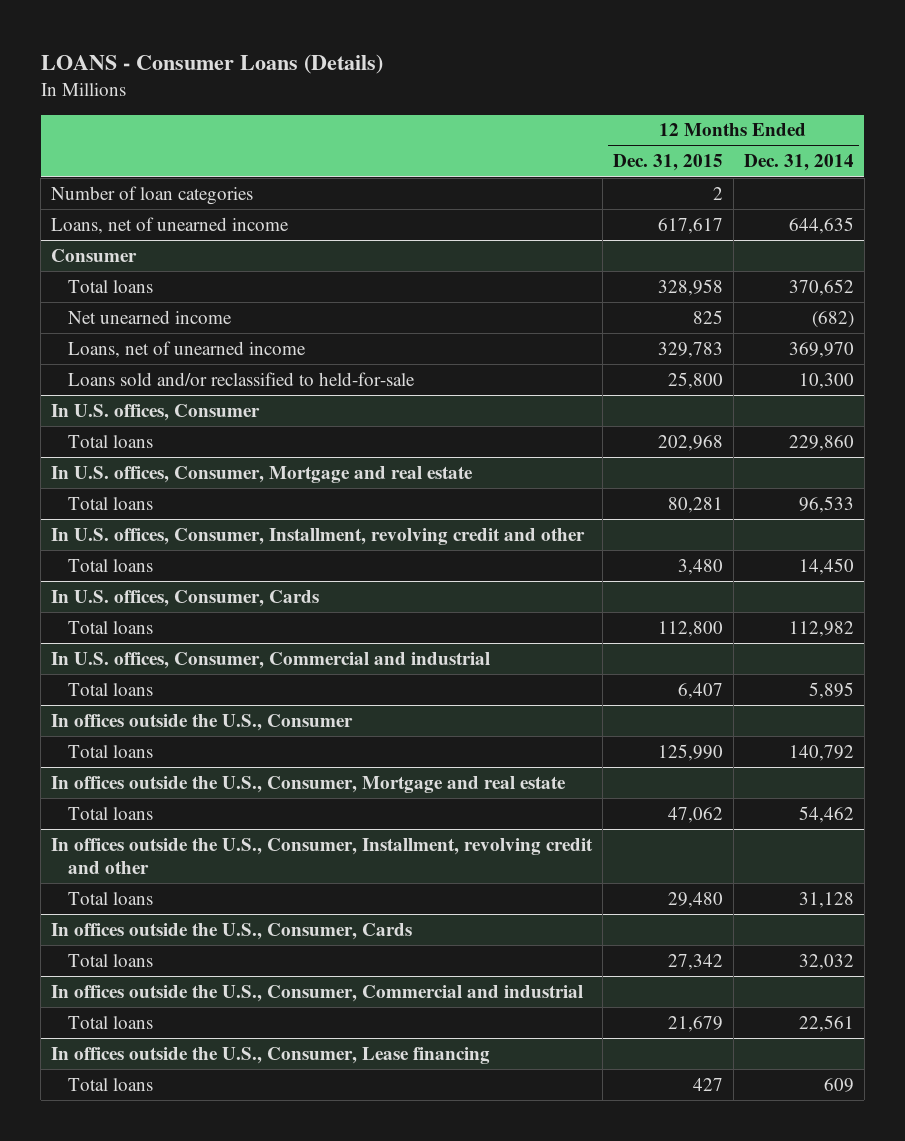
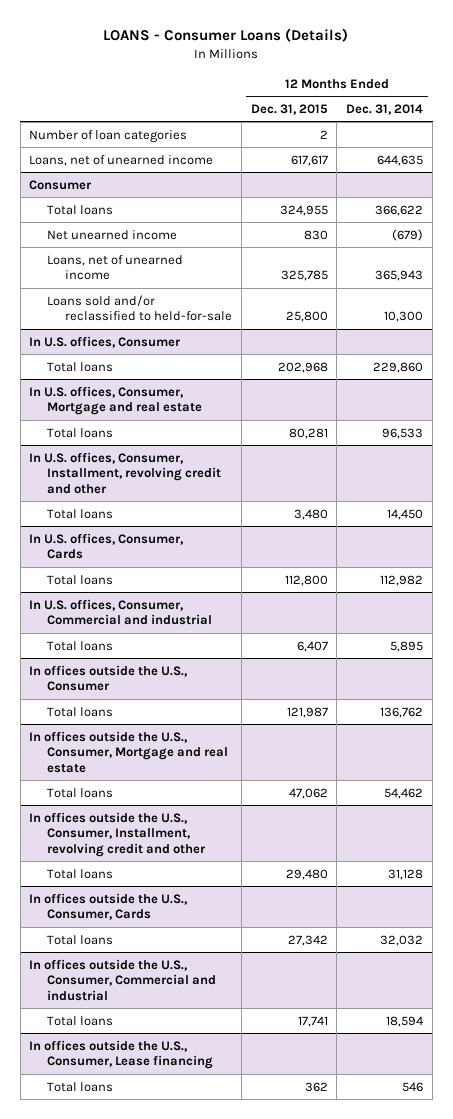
[658,278,724,296] 328,958 -> [279,204,328,216] 324,955
[788,278,854,296] 370,652 -> [375,204,424,216] 366,622
[693,309,724,324] 825 -> [303,229,328,240] 830
[811,310,854,328] (682) -> [392,228,424,241] (679)
[658,341,724,358] 329,783 -> [280,270,328,282] 325,785
[788,341,854,358] 369,970 -> [375,270,424,282] 365,943
[658,743,724,761] 125,990 -> [286,706,328,718] 121,987
[788,744,854,761] 140,792 -> [380,706,424,718] 136,762
[668,1015,724,1032] 21,679 -> [297,1015,328,1027] 17,741
[798,1014,854,1032] 22,561 -> [386,1015,424,1027] 18,594
[693,1077,724,1091] 427 -> [304,1081,328,1092] 362
[823,1077,854,1092] 609 -> [402,1081,424,1092] 546

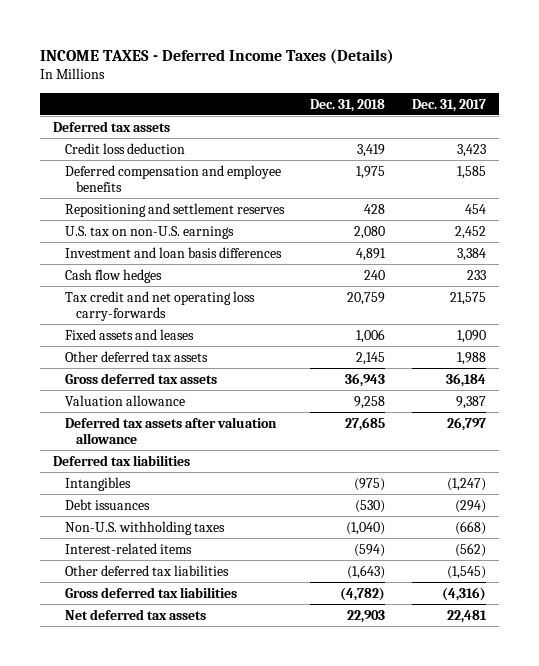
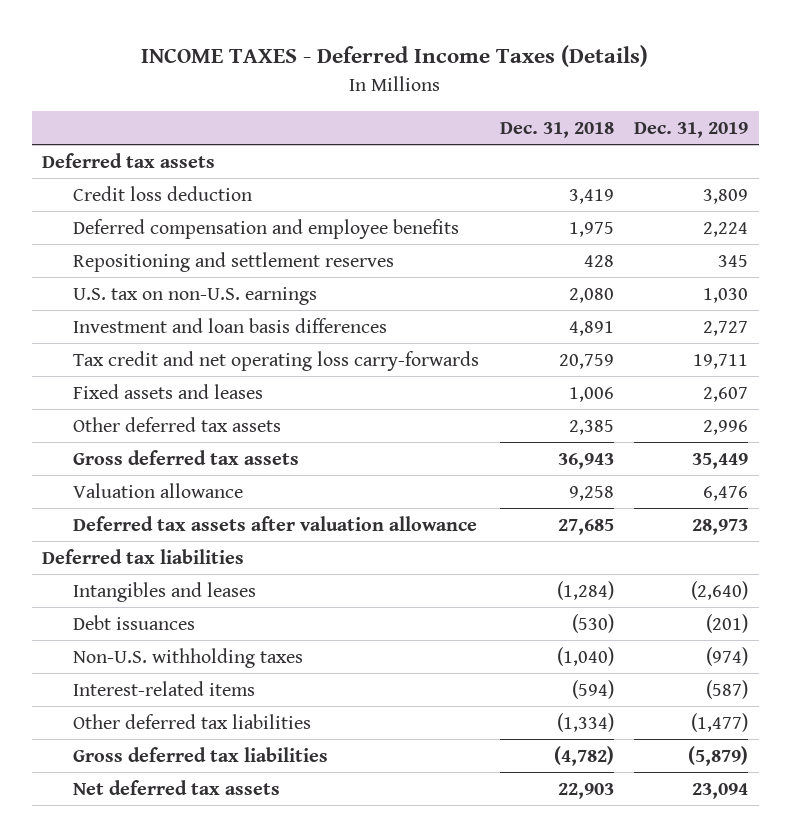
[411,98,486,112] Dec. 31, 2017 -> none
none -> [634,121,749,138] Dec. 31, 2019
[64,268,162,283] Cash flow hedges -> none
[356,351,386,365] 2,145 -> [568,419,614,435] 2,385
[64,476,131,491] Intangibles -> none
none -> [73,581,257,602] Intangibles and leases
[347,564,386,579] (1,643) -> [556,712,614,732] (1,334)

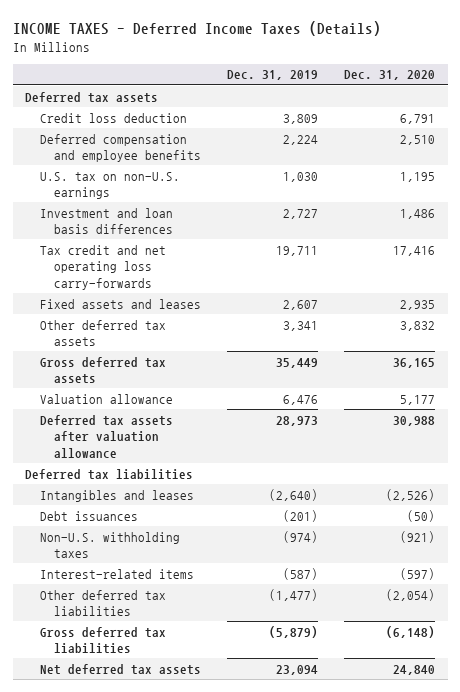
[499,121,614,138] Dec. 31, 2018 -> none
none -> [343,70,435,81] Dec. 31, 2020
[73,251,395,272] Repositioning and settlement reserves -> none
[703,419,749,435] 2,996 -> [282,320,318,331] 3,341

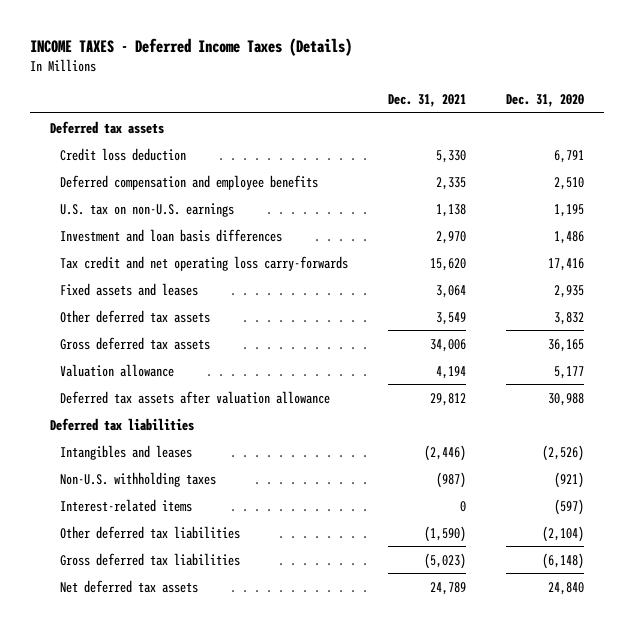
[226,70,318,81] Dec. 31, 2019 -> none
none -> [388,93,467,107] Dec. 31, 2021
[39,510,138,521] Debt issuances -> none
[385,588,435,601] (2,054) -> [542,525,585,542] (2,104)

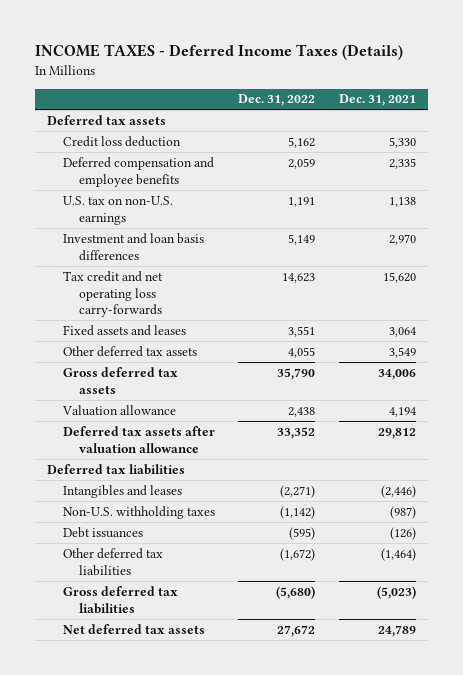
[506,93,585,107] Dec. 31, 2020 -> none
none -> [238,94,316,107] Dec. 31, 2022
[60,498,193,512] Interest-related items -> none
none -> [62,526,143,538] Debt issuances
[424,525,467,542] (1,590) -> [380,547,416,561] (1,464)

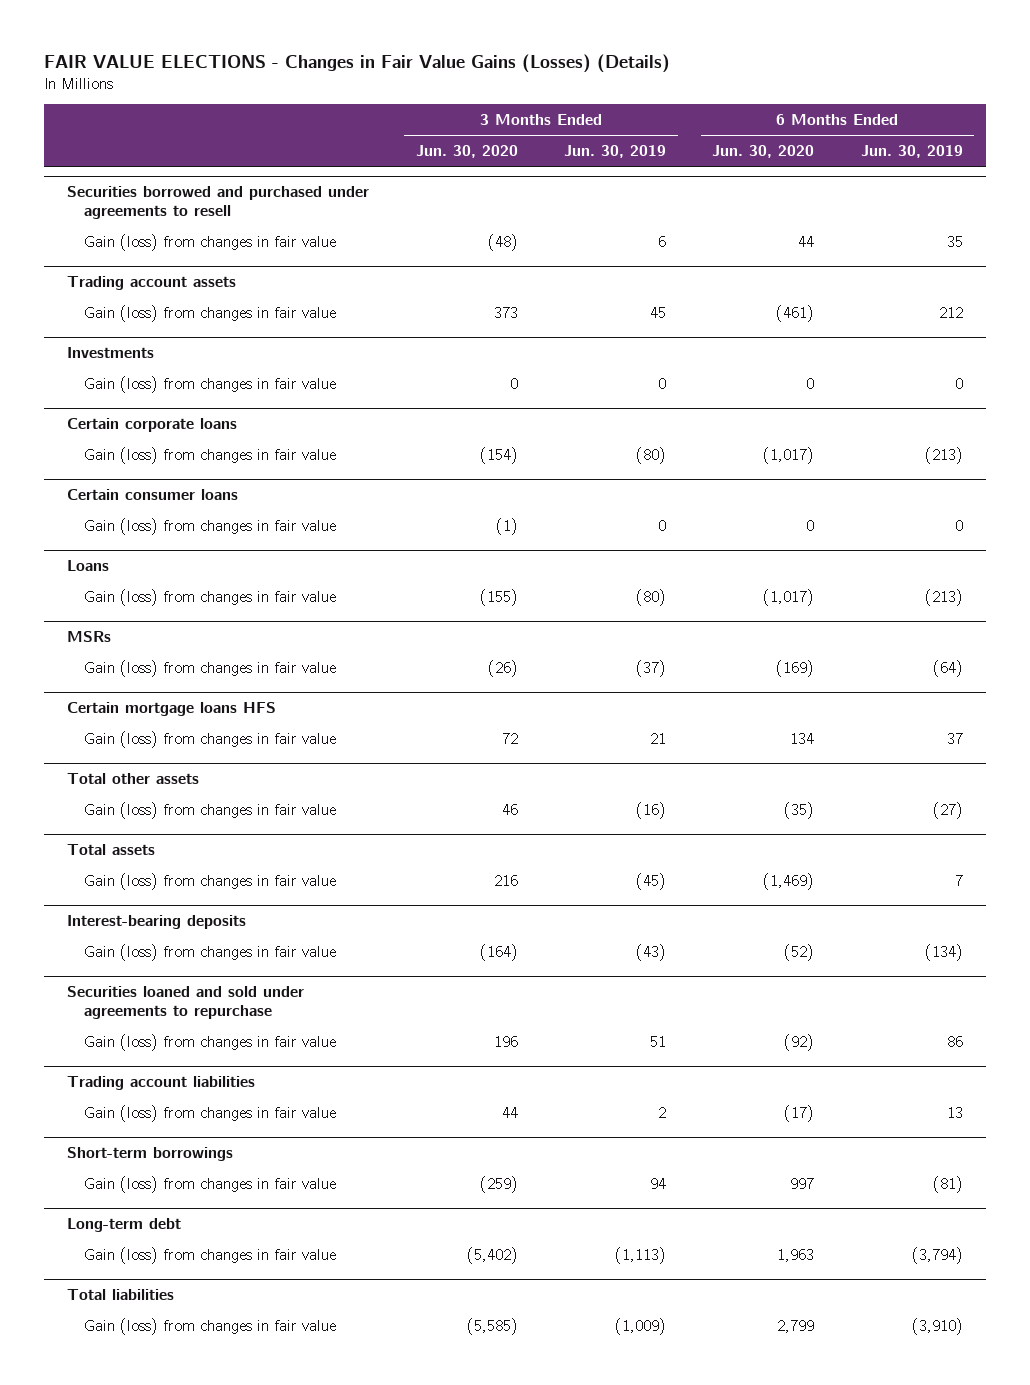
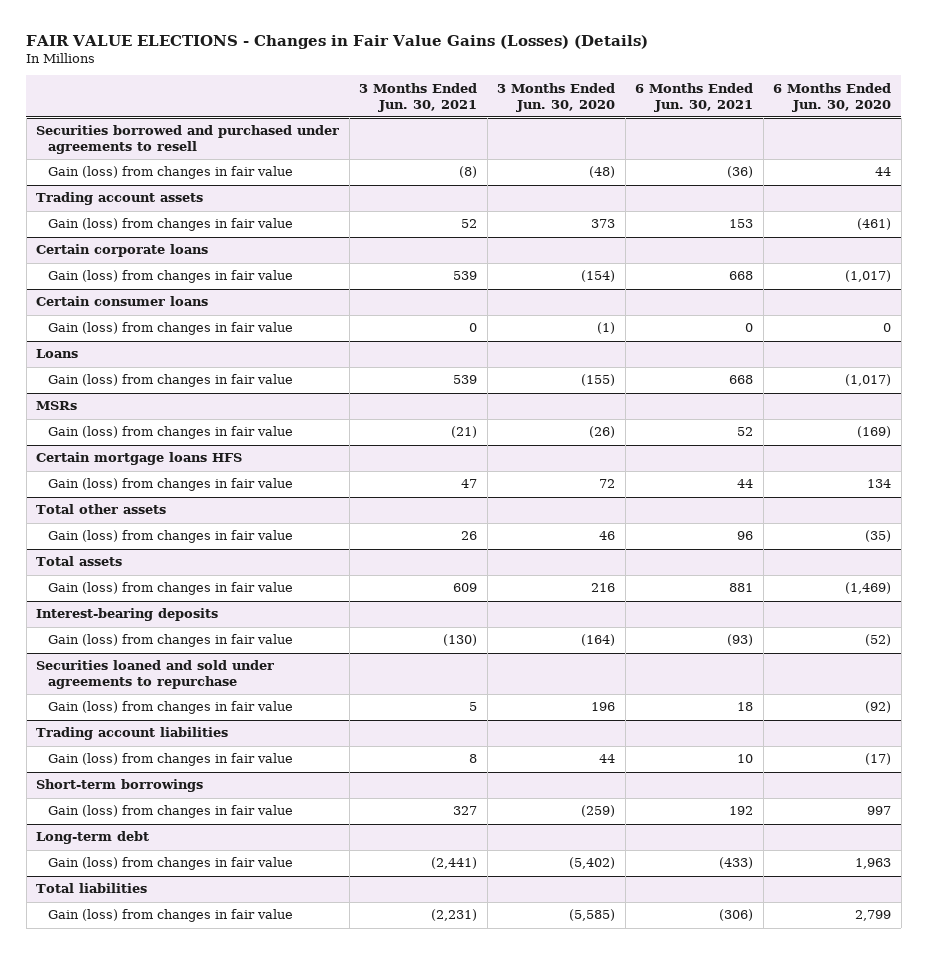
[563,145,666,159] Jun. 30, 2019 -> none
[860,145,963,159] Jun. 30, 2019 -> none
none -> [359,82,478,112] 3 Months Ended Jun. 30, 2021
none -> [635,82,754,112] 6 Months Ended Jun. 30, 2021
[67,347,155,359] Investments -> none
[83,375,336,393] Gain (loss) from changes in fair value -> none

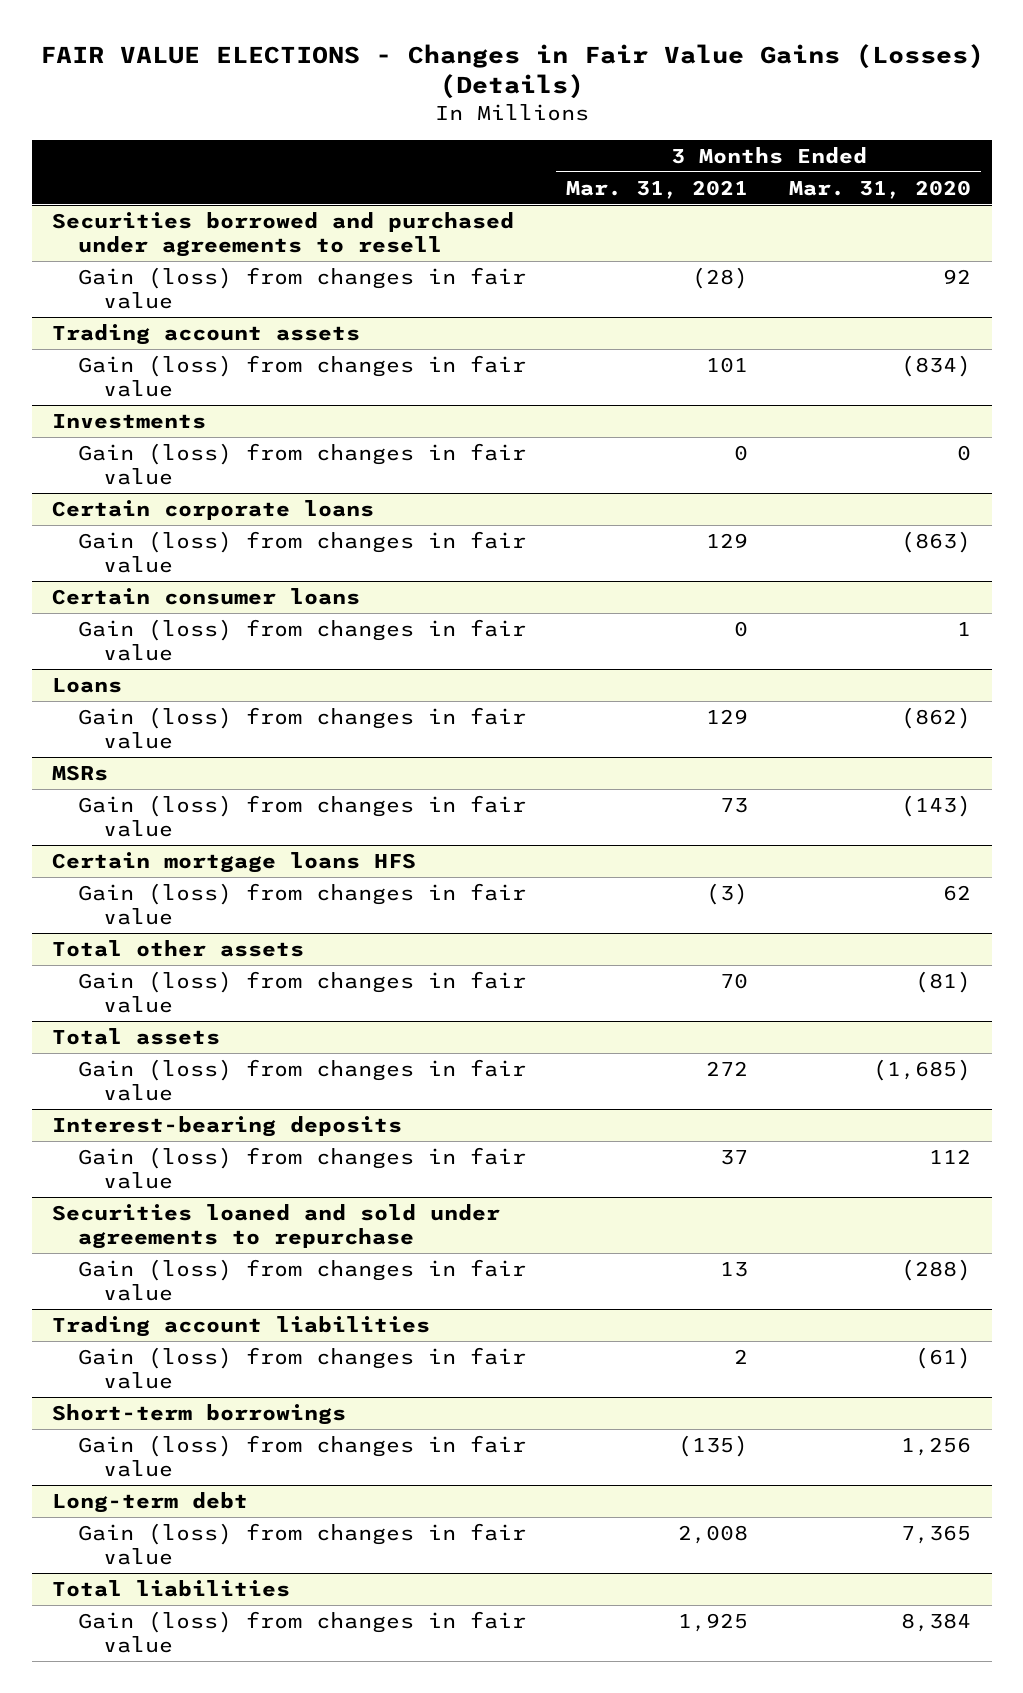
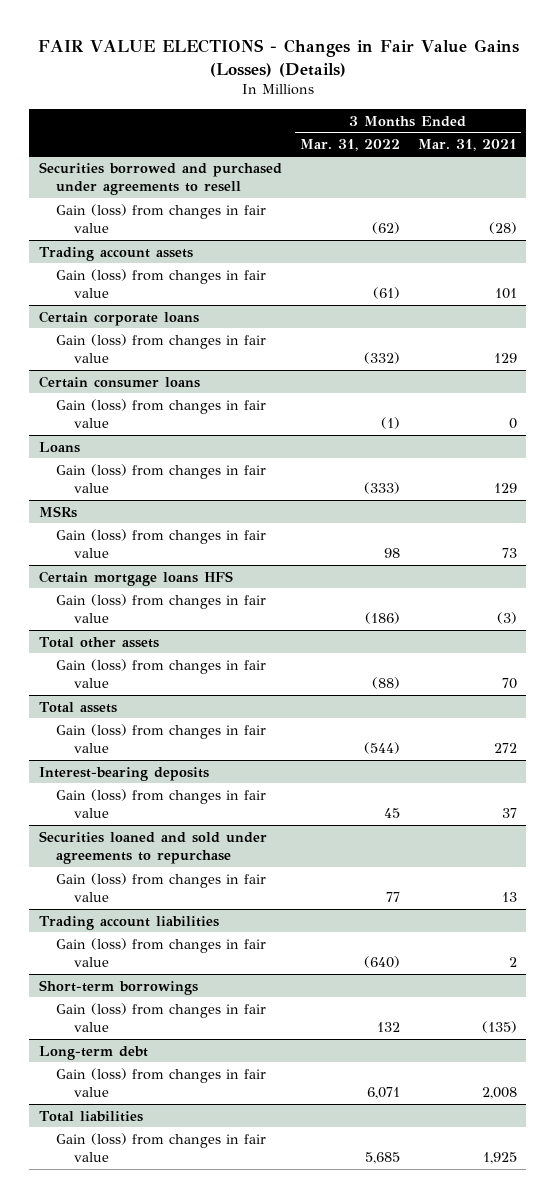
[789,179,972,199] Mar. 31, 2020 -> none
none -> [299,138,400,151] Mar. 31, 2022
[52,413,207,429] Investments -> none
[77,442,526,486] Gain (loss) from changes in fair value -> none

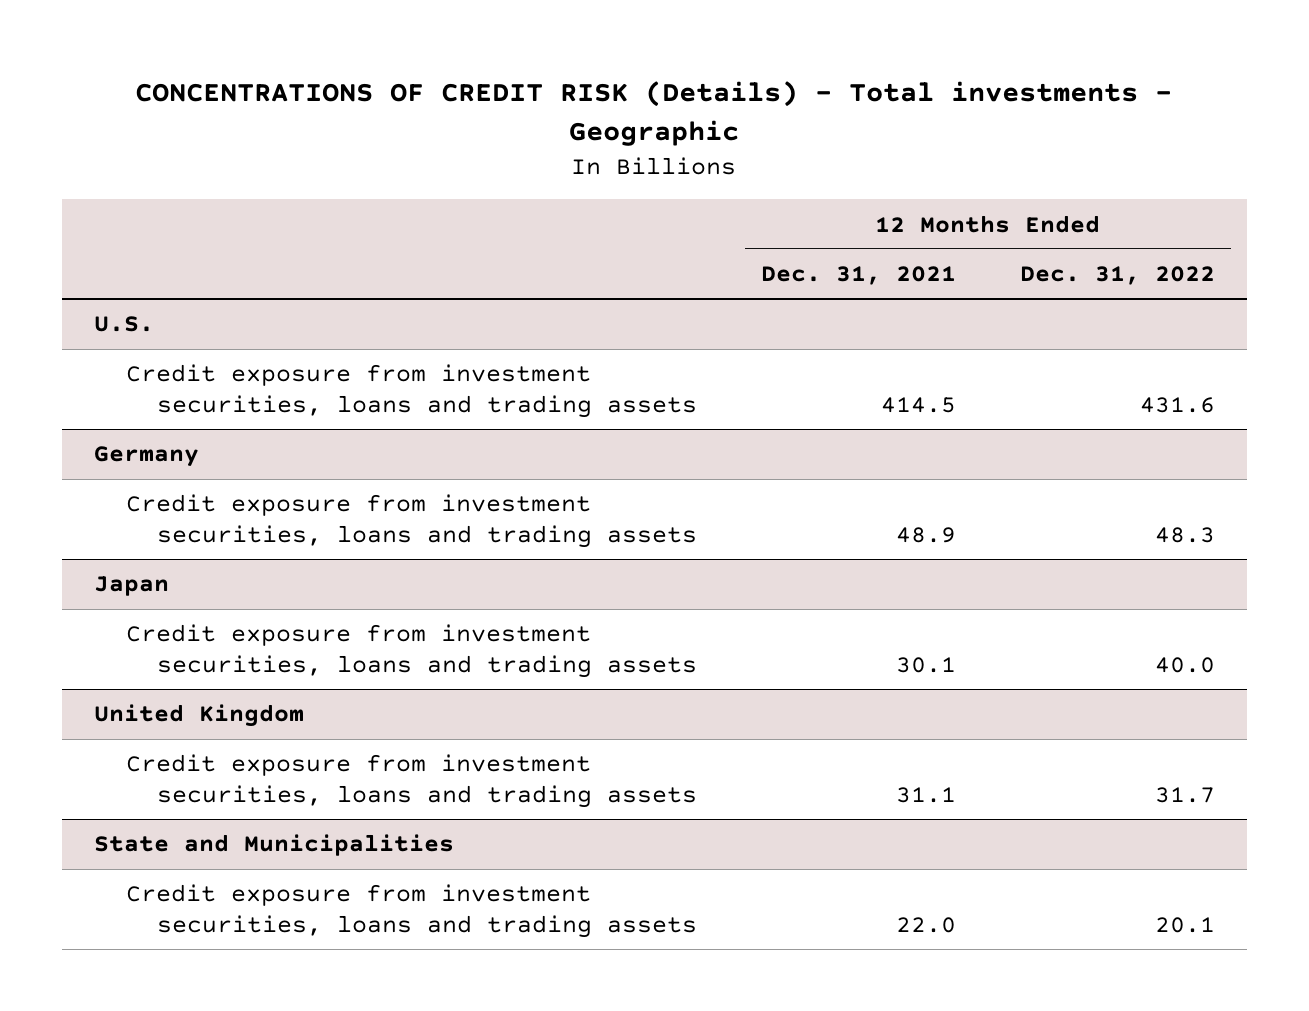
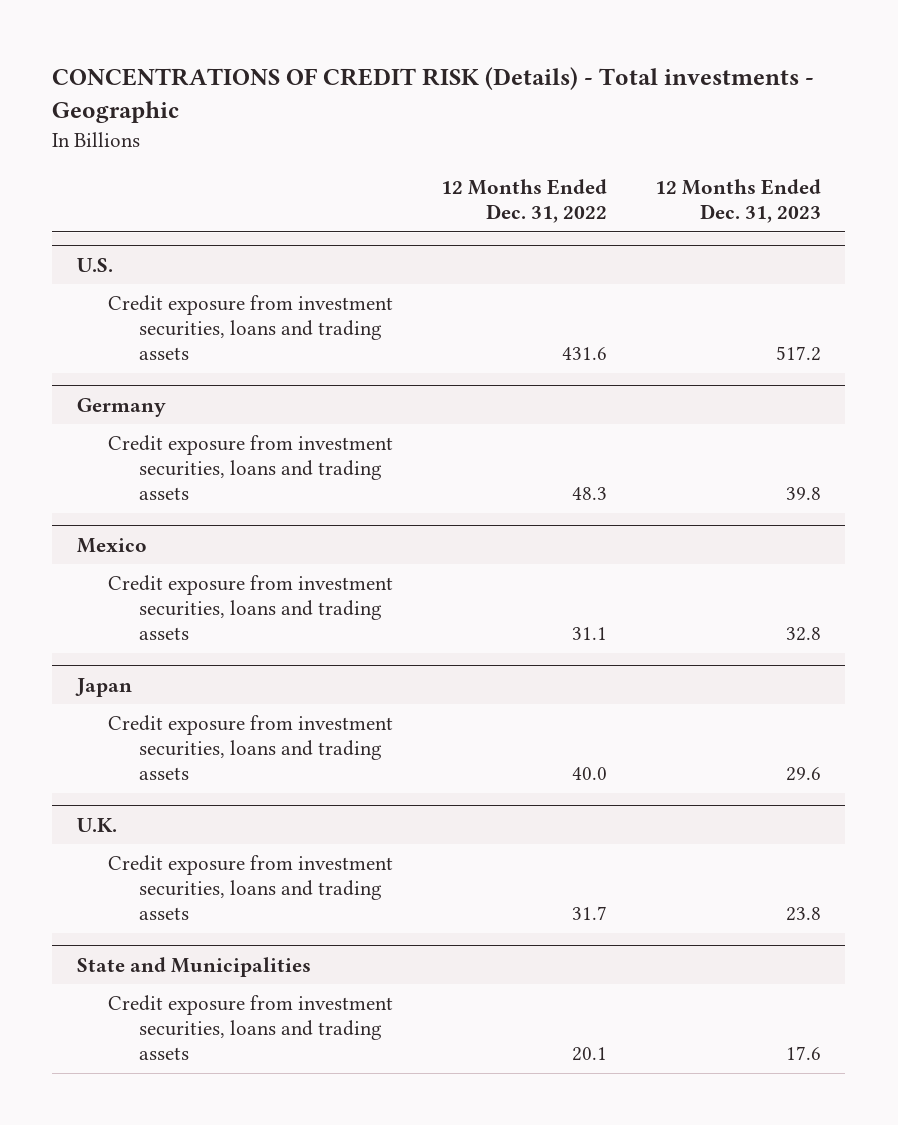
[761,266,957,286] Dec. 31, 2021 -> none
none -> [655,179,822,224] 12 Months Ended Dec. 31, 2023
none -> [76,537,147,553] Mexico
none -> [107,575,393,641] Credit exposure from investment securities, loans and trading assets
[93,704,304,728] United Kingdom -> [76,817,117,832] U.K.

